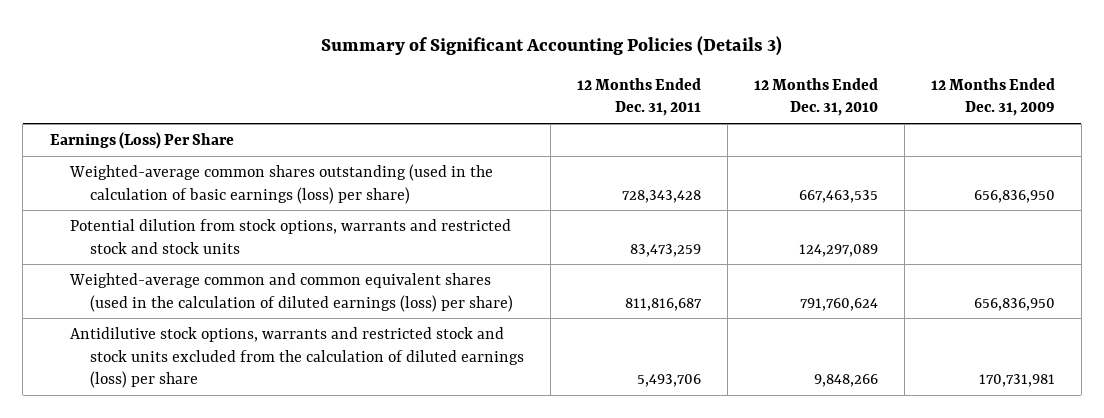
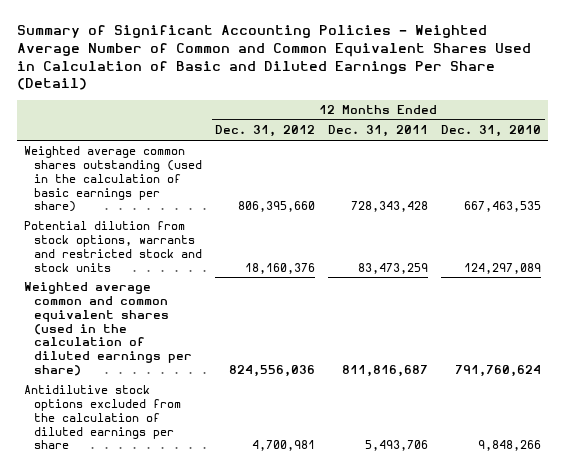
[321,35,783,56] Summary of Significant Accounting Policies (Details 3) -> [17,24,532,91] Summary of Significant Accounting Policies - Weighted Average Number of Common and Common Equivalent Shares Used in Calculation of Basic and Diluted Earnings Per Share (Detail)
[930,77,1055,117] 12 Months Ended Dec. 31, 2009 -> none
none -> [214,125,315,138] Dec. 31, 2012
[49,132,234,150] Earnings (Loss) Per Share -> none
[68,164,493,204] Weighted-average common shares outstanding (used in the calculation of basic earnings (loss) per share) -> [23,146,202,213] Weighted average common shares outstanding (used in the calculation of basic earnings per share)
[68,273,513,312] Weighted-average common and common equivalent shares (used in the calculation of diluted earnings (loss) per share) -> [23,282,192,376] Weighted average common and common equivalent shares (used in the calculation of diluted earnings per share)
[69,327,524,389] Antidilutive stock options, warrants and restricted stock and stock units excluded from the calculation of diluted earnings (loss) per share -> [23,385,181,450] Antidilutive stock options excluded from the calculation of diluted earnings per share

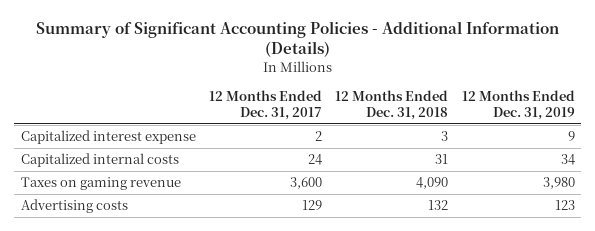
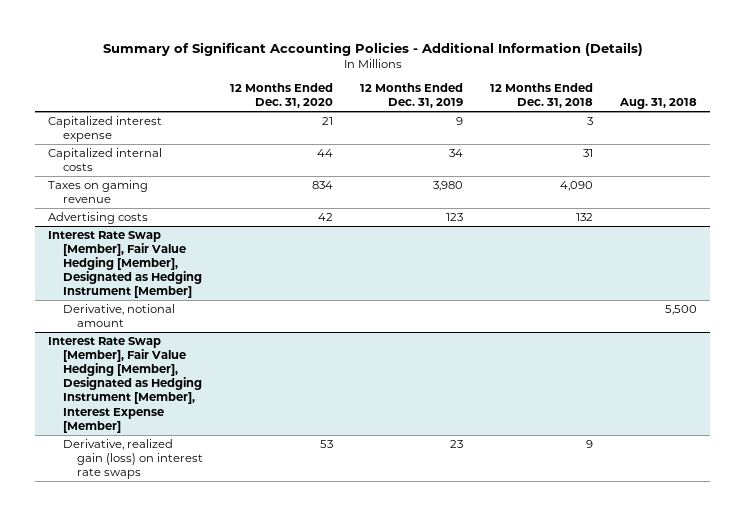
[208,89,322,120] 12 Months Ended Dec. 31, 2017 -> none
none -> [230,83,334,109] 12 Months Ended Dec. 31, 2020
none -> [619,98,698,110] Aug. 31, 2018
none -> [48,230,202,299] Interest Rate Swap [Member], Fair Value Hedging [Member], Designated as Hedging Instrument [Member]
none -> [62,303,175,327] Derivative, notional amount
none -> [48,336,202,433] Interest Rate Swap [Member], Fair Value Hedging [Member], Designated as Hedging Instrument [Member], Interest Expense [Member]
none -> [62,438,204,480] Derivative, realized gain (loss) on interest rate swaps

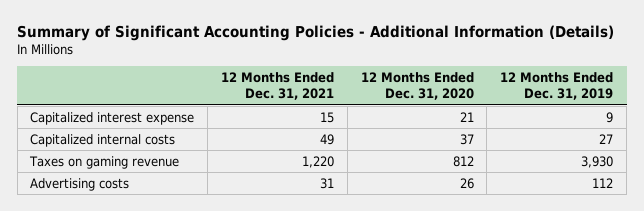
[490,83,594,109] 12 Months Ended Dec. 31, 2018 -> none
[619,98,698,110] Aug. 31, 2018 -> none
none -> [220,72,334,101] 12 Months Ended Dec. 31, 2021
[48,230,202,299] Interest Rate Swap [Member], Fair Value Hedging [Member], Designated as Hedging Instrument [Member] -> none
[62,303,175,327] Derivative, notional amount -> none
[48,336,202,433] Interest Rate Swap [Member], Fair Value Hedging [Member], Designated as Hedging Instrument [Member], Interest Expense [Member] -> none
[62,438,204,480] Derivative, realized gain (loss) on interest rate swaps -> none
[317,148,334,157] 44 -> [459,133,474,145] 37
[449,148,464,157] 34 -> [599,133,614,144] 27
[312,180,334,189] 834 -> [452,155,474,167] 812
[433,180,464,191] 3,980 -> [581,155,614,168] 3,930
[318,212,334,221] 42 -> [459,177,474,189] 26
[446,212,464,221] 123 -> [592,177,614,188] 112

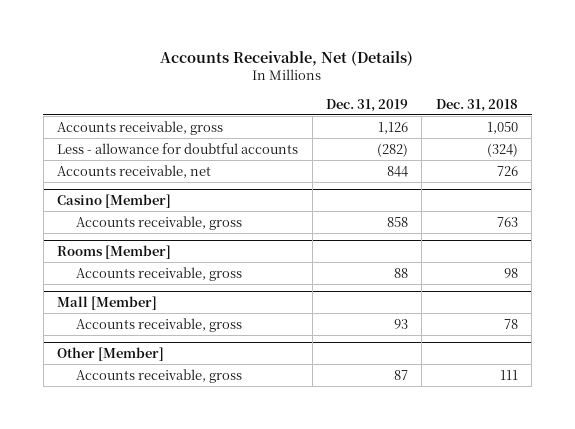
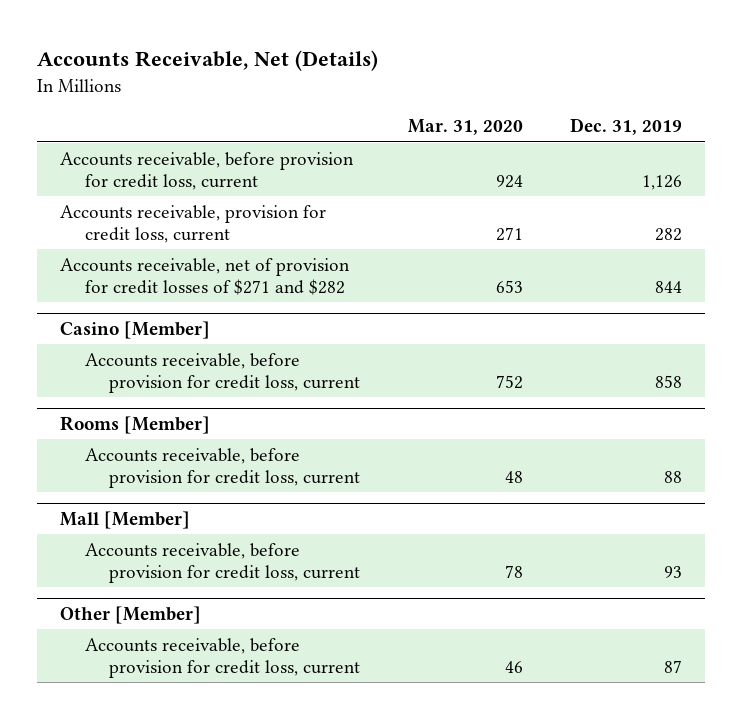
[435,98,518,112] Dec. 31, 2018 -> none
none -> [407,119,523,136] Mar. 31, 2020
[57,120,224,135] Accounts receivable, gross -> [60,151,355,191] Accounts receivable, before provision for credit loss, current
[57,142,299,154] Less - allowance for doubtful accounts -> [60,204,327,244] Accounts receivable, provision for credit loss, current
[376,142,408,157] (282) -> [654,228,682,242] 282
[57,164,212,178] Accounts receivable, net -> [60,257,351,296] Accounts receivable, net of provision for credit losses of $271 and $282
[75,215,242,230] Accounts receivable, gross -> [84,352,361,394] Accounts receivable, before provision for credit loss, current
[75,266,242,281] Accounts receivable, gross -> [84,447,361,489] Accounts receivable, before provision for credit loss, current
[75,317,242,332] Accounts receivable, gross -> [84,542,361,584] Accounts receivable, before provision for credit loss, current
[75,368,242,383] Accounts receivable, gross -> [84,637,361,679] Accounts receivable, before provision for credit loss, current

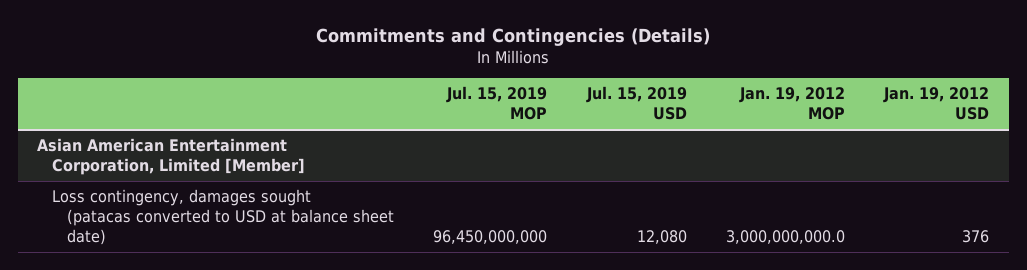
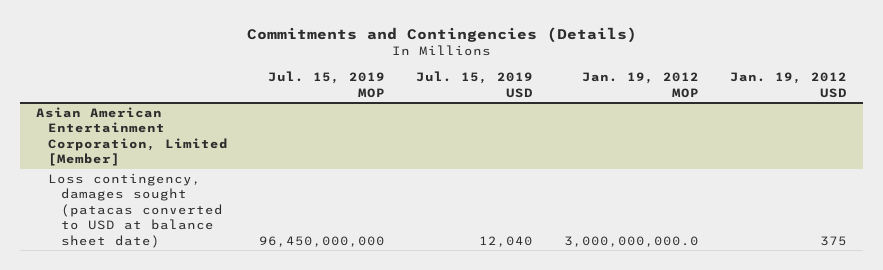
[636,229,687,244] 12,080 -> [479,235,534,247] 12,040
[962,229,990,243] 376 -> [820,235,848,246] 375

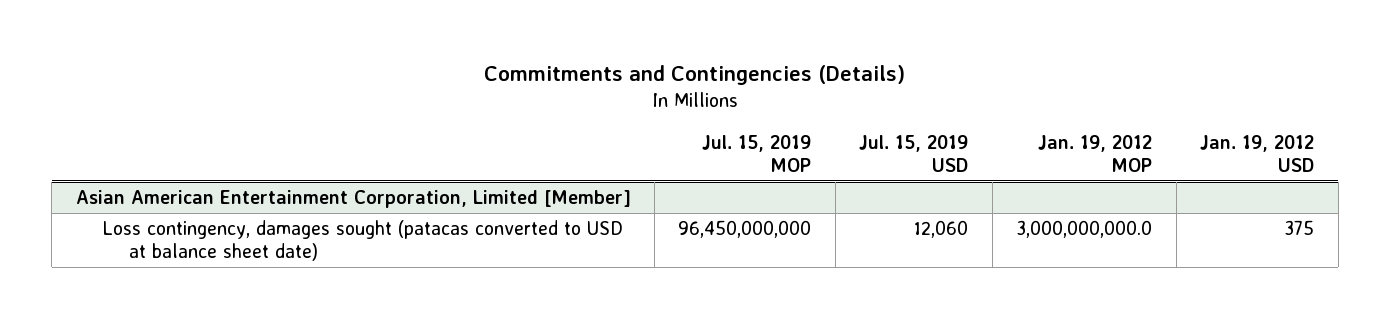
[479,235,534,247] 12,040 -> [914,220,969,239] 12,060

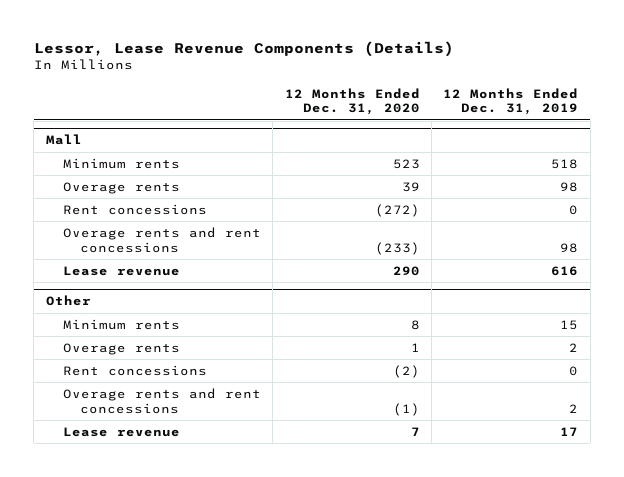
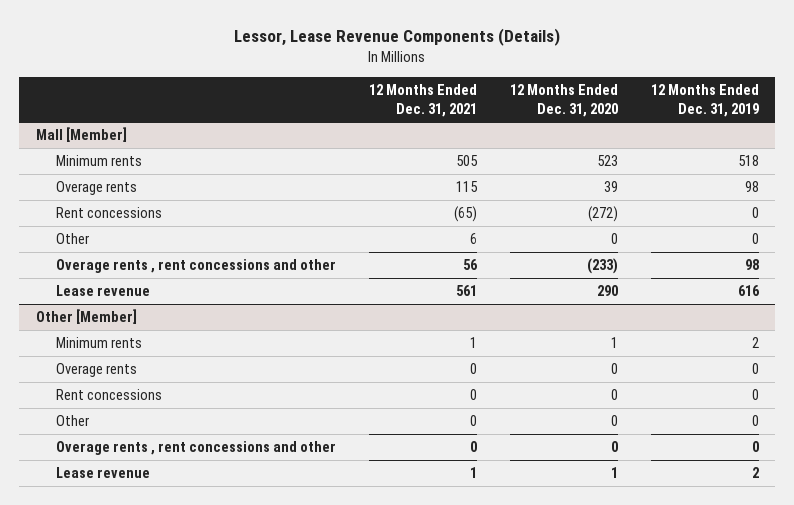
none -> [368,83,477,117] 12 Months Ended Dec. 31, 2021
[45,134,82,146] Mall -> [35,127,127,143] Mall [Member]
none -> [56,233,90,245] Other
[62,226,261,253] Overage rents and rent concessions -> [56,259,337,274] Overage rents , rent concessions and other
[45,295,91,307] Other -> [35,309,137,325] Other [Member]
[410,319,420,330] 8 -> [610,337,618,349] 1
[560,319,579,330] 15 -> [751,337,759,349] 2
[410,342,420,352] 1 -> [610,363,618,375] 0
[569,342,579,352] 2 -> [751,363,759,375] 0
[392,364,420,378] (2) -> [610,389,618,401] 0
none -> [56,415,90,427] Other
[62,387,261,414] Overage rents and rent concessions -> [56,441,337,456] Overage rents , rent concessions and other
[392,402,420,416] (1) -> [610,441,618,453] 0
[569,403,579,413] 2 -> [751,441,759,453] 0
[410,426,420,436] 7 -> [610,467,618,479] 1
[560,426,579,436] 17 -> [751,467,759,479] 2

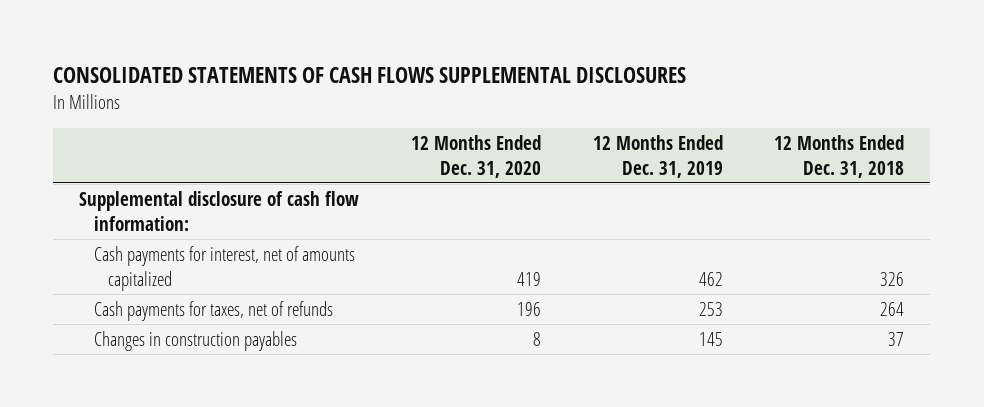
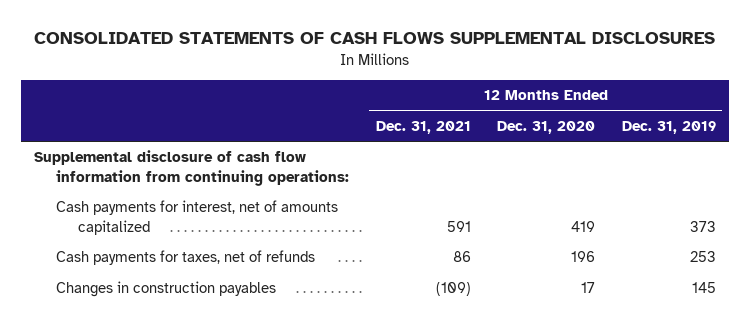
[774,135,905,178] 12 Months Ended Dec. 31, 2018 -> none
none -> [375,121,471,135] Dec. 31, 2021
[79,190,360,231] Supplemental disclosure of cash flow information: -> [34,150,350,186] Supplemental disclosure of cash flow information from continuing operations:
[698,271,723,286] 462 -> [689,220,716,232] 373
[532,331,541,346] 8 -> [581,282,596,294] 17

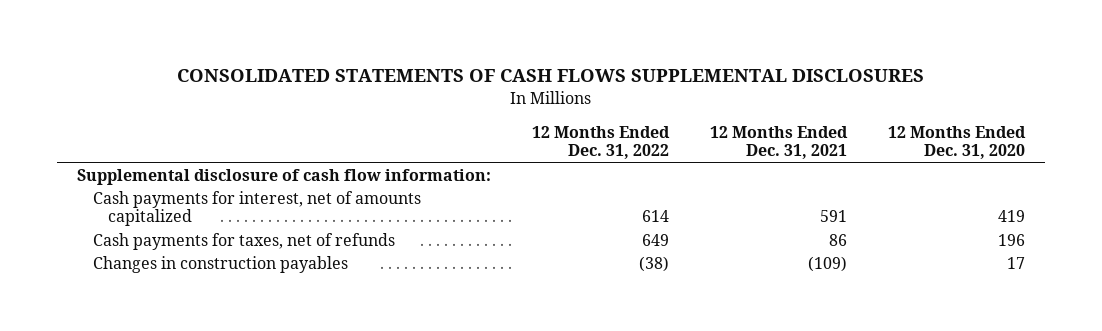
[621,121,716,135] Dec. 31, 2019 -> none
none -> [532,125,671,160] 12 Months Ended Dec. 31, 2022
[34,150,350,186] Supplemental disclosure of cash flow information from continuing operations: -> [77,168,492,185] Supplemental disclosure of cash flow information:

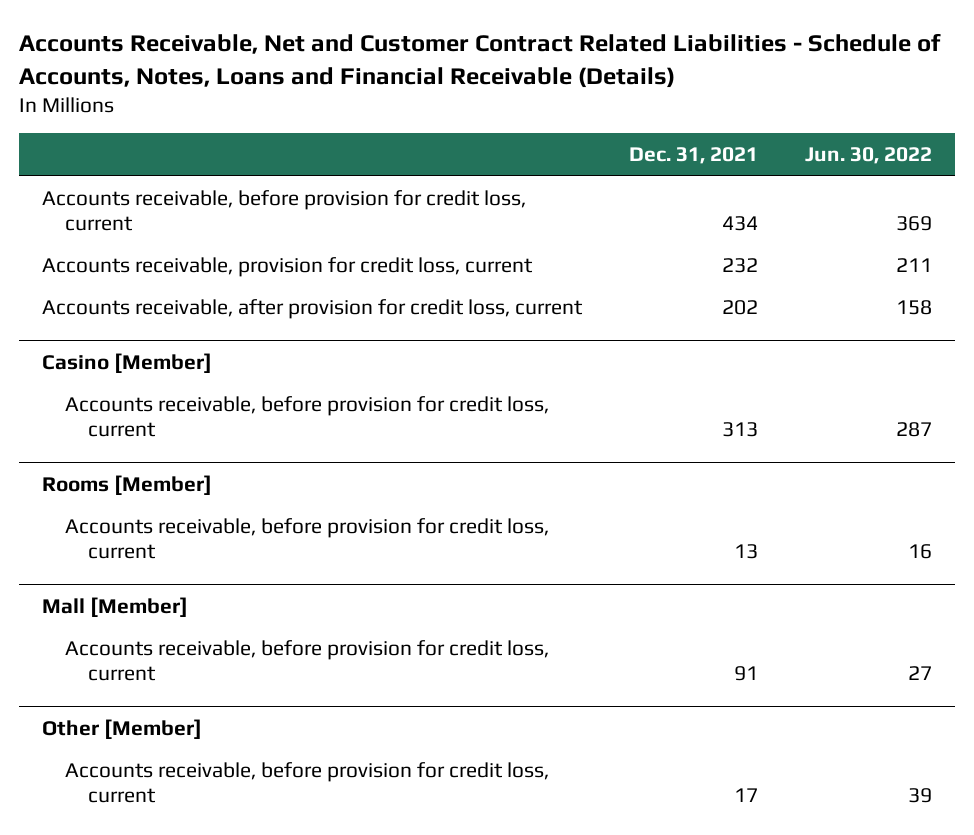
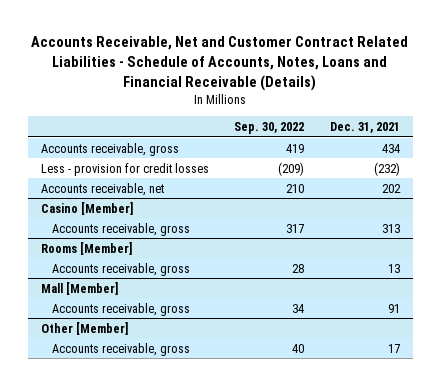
[804,147,932,165] Jun. 30, 2022 -> none
none -> [234,122,305,135] Sep. 30, 2022
[42,189,527,232] Accounts receivable, before provision for credit loss, current -> [40,142,179,156] Accounts receivable, gross
[42,256,534,277] Accounts receivable, provision for credit loss, current -> [40,162,209,176] Less - provision for credit losses
[721,257,758,273] 232 -> [373,161,400,176] (232)
[42,298,584,319] Accounts receivable, after provision for credit loss, current -> [40,182,164,196] Accounts receivable, net
[65,395,550,438] Accounts receivable, before provision for credit loss, current -> [51,222,190,236] Accounts receivable, gross
[65,517,550,560] Accounts receivable, before provision for credit loss, current -> [51,262,190,276] Accounts receivable, gross
[65,639,550,682] Accounts receivable, before provision for credit loss, current -> [51,302,190,316] Accounts receivable, gross
[65,761,550,804] Accounts receivable, before provision for credit loss, current -> [51,342,190,356] Accounts receivable, gross

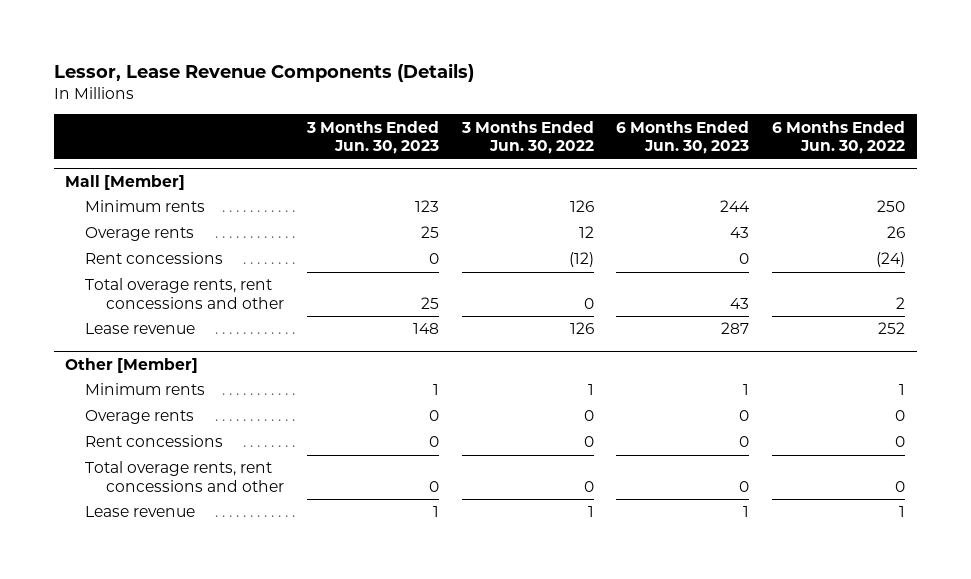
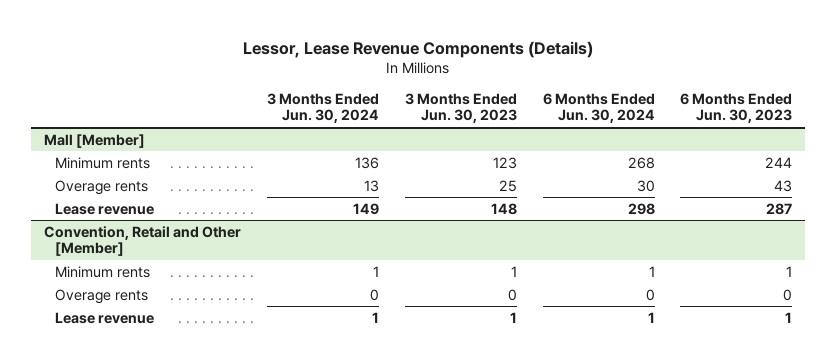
[460,120,594,154] 3 Months Ended Jun. 30, 2022 -> none
[772,120,906,154] 6 Months Ended Jun. 30, 2022 -> none
none -> [267,92,380,124] 3 Months Ended Jun. 30, 2024
none -> [542,92,655,124] 6 Months Ended Jun. 30, 2024
[85,252,224,265] Rent concessions -> none
[85,278,284,309] Total overage rents, rent concessions and other -> none
[65,357,199,373] Other [Member] -> [44,225,242,257] Convention, Retail and Other [Member]
[85,435,224,448] Rent concessions -> none
[85,461,284,492] Total overage rents, rent concessions and other -> none

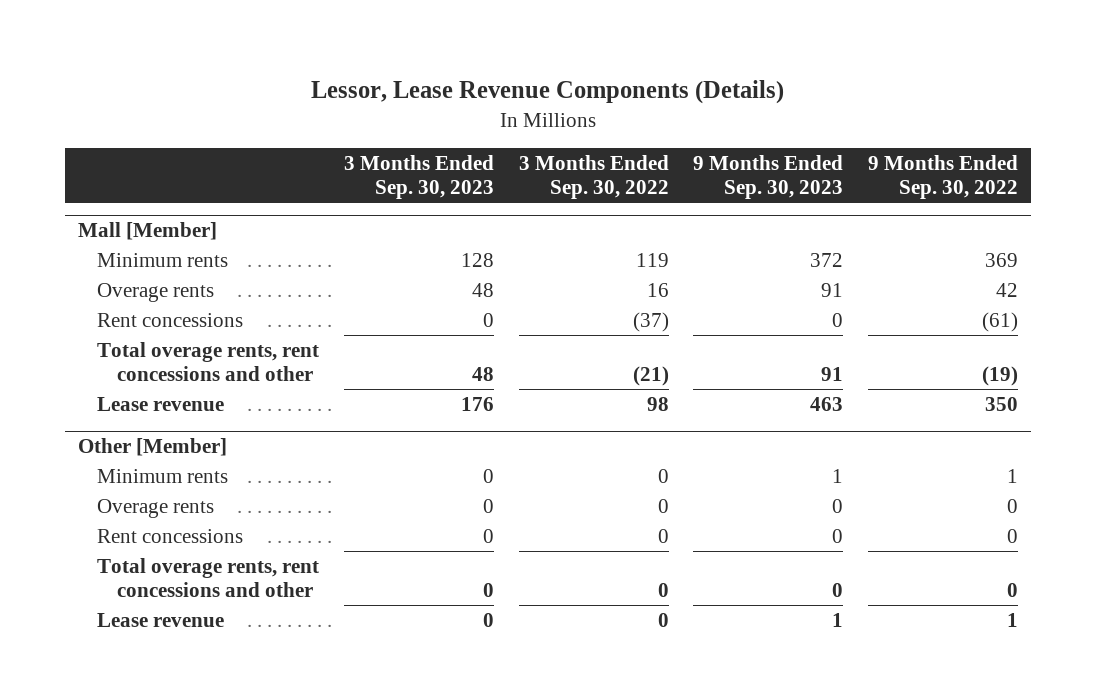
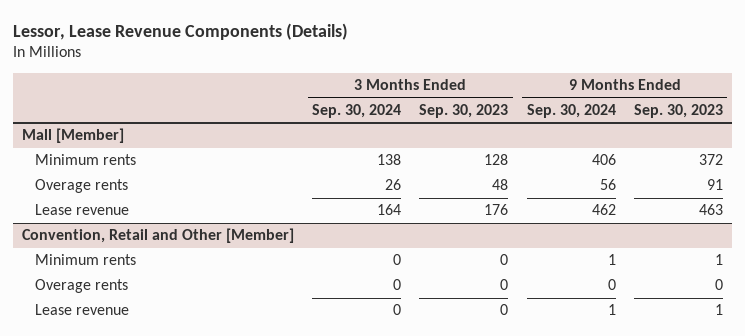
[518,154,669,199] 3 Months Ended Sep. 30, 2022 -> none
[868,154,1019,199] 9 Months Ended Sep. 30, 2022 -> none
none -> [312,103,402,118] Sep. 30, 2024
none -> [526,103,616,118] Sep. 30, 2024
[97,312,244,327] Rent concessions -> none
[97,341,320,382] Total overage rents, rent concessions and other -> none
[77,438,227,457] Other [Member] -> [21,228,294,244] Convention, Retail and Other [Member]
[97,528,244,543] Rent concessions -> none
[97,557,320,598] Total overage rents, rent concessions and other -> none

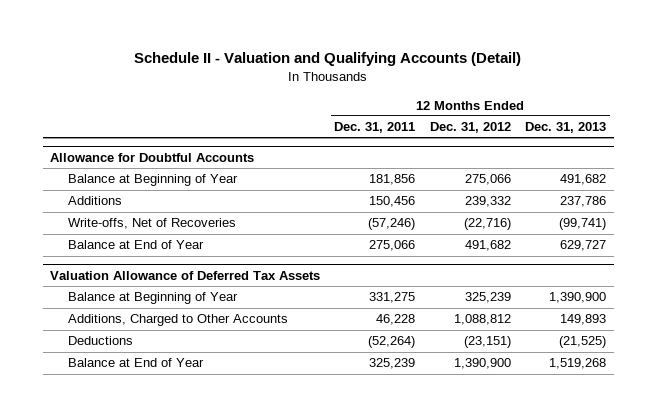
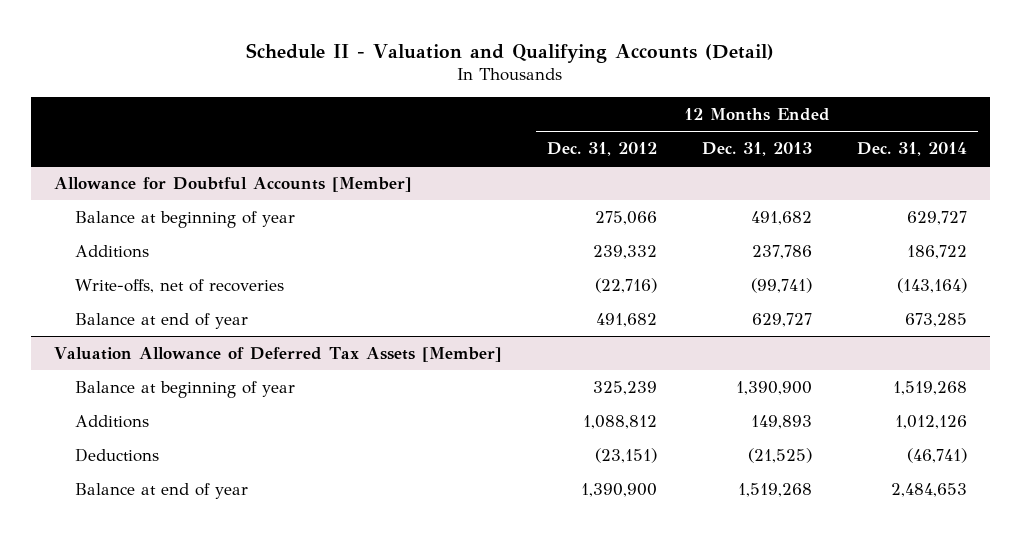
[334,122,416,134] Dec. 31, 2011 -> none
none -> [857,142,968,157] Dec. 31, 2014
[49,152,254,162] Allowance for Doubtful Accounts -> [53,176,412,192] Allowance for Doubtful Accounts [Member]
[68,174,239,187] Balance at Beginning of Year -> [75,210,296,228] Balance at beginning of year
[68,218,237,230] Write-offs, Net of Recoveries -> [75,278,285,293] Write-offs, net of recoveries
[68,240,205,250] Balance at End of Year -> [75,312,249,329] Balance at end of year
[49,270,320,280] Valuation Allowance of Deferred Tax Assets -> [53,346,502,362] Valuation Allowance of Deferred Tax Assets [Member]
[68,292,239,305] Balance at Beginning of Year -> [75,380,296,398] Balance at beginning of year
[68,314,289,327] Additions, Charged to Other Accounts -> [75,414,150,428] Additions
[68,358,205,368] Balance at End of Year -> [75,482,249,499] Balance at end of year

